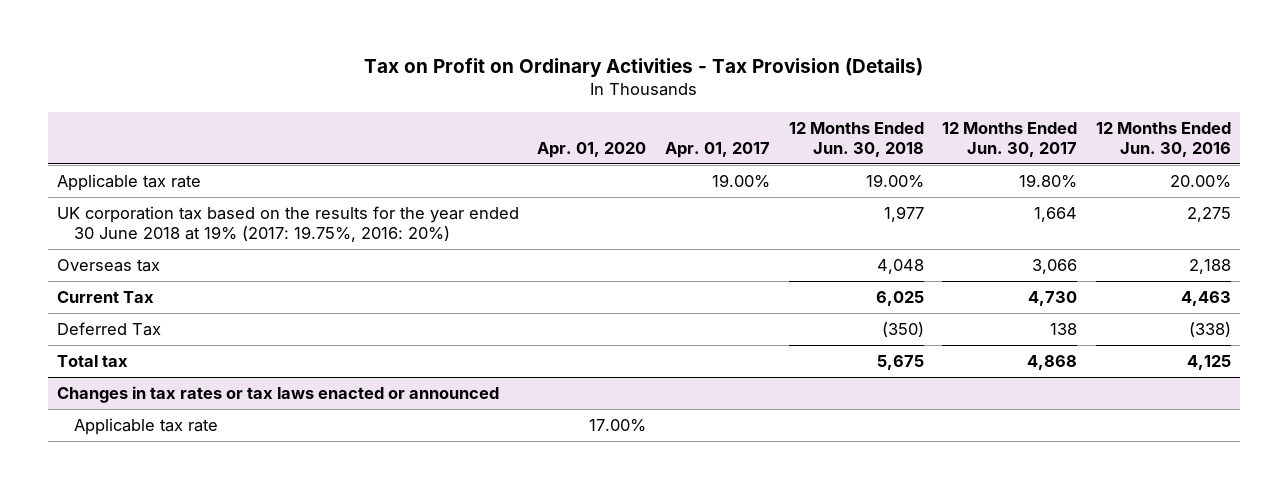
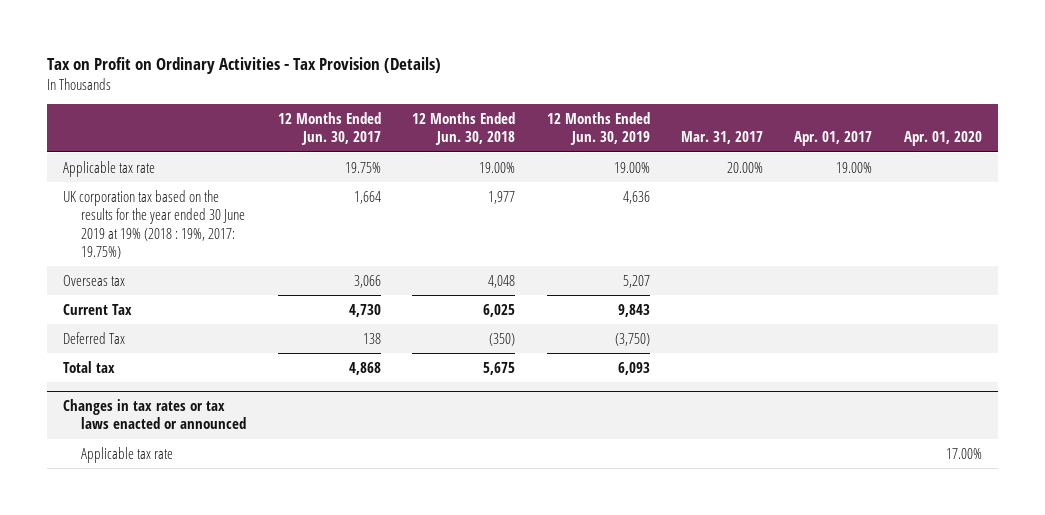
[1095,121,1231,158] 12 Months Ended Jun. 30, 2016 -> none
none -> [546,111,650,146] 12 Months Ended Jun. 30, 2019
none -> [681,131,764,145] Mar. 31, 2017
[1019,173,1078,188] 19.80% -> [344,161,381,173] 19.75%
[56,205,519,243] UK corporation tax based on the results for the year ended 30 June 2018 at 19% (2017: 19.75%, 2016: 20%) -> [63,189,246,260] UK corporation tax based on the results for the year ended 30 June 2019 at 19% (2018 : 19%, 2017: 19.75%)

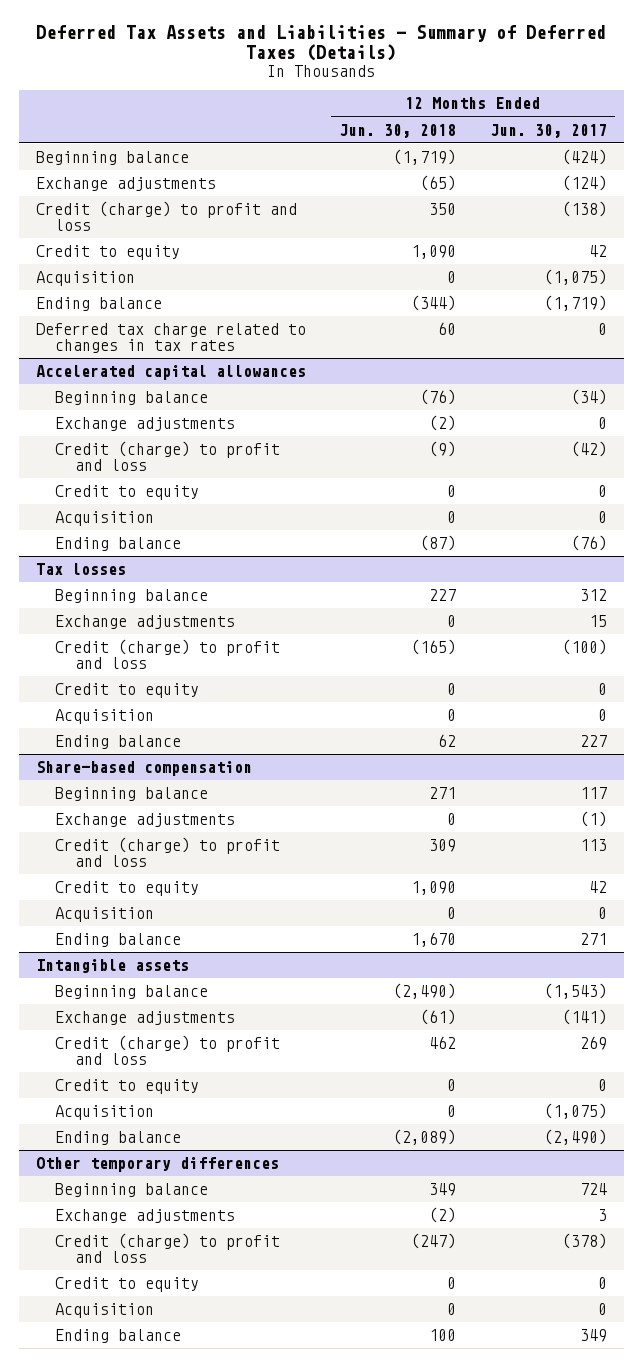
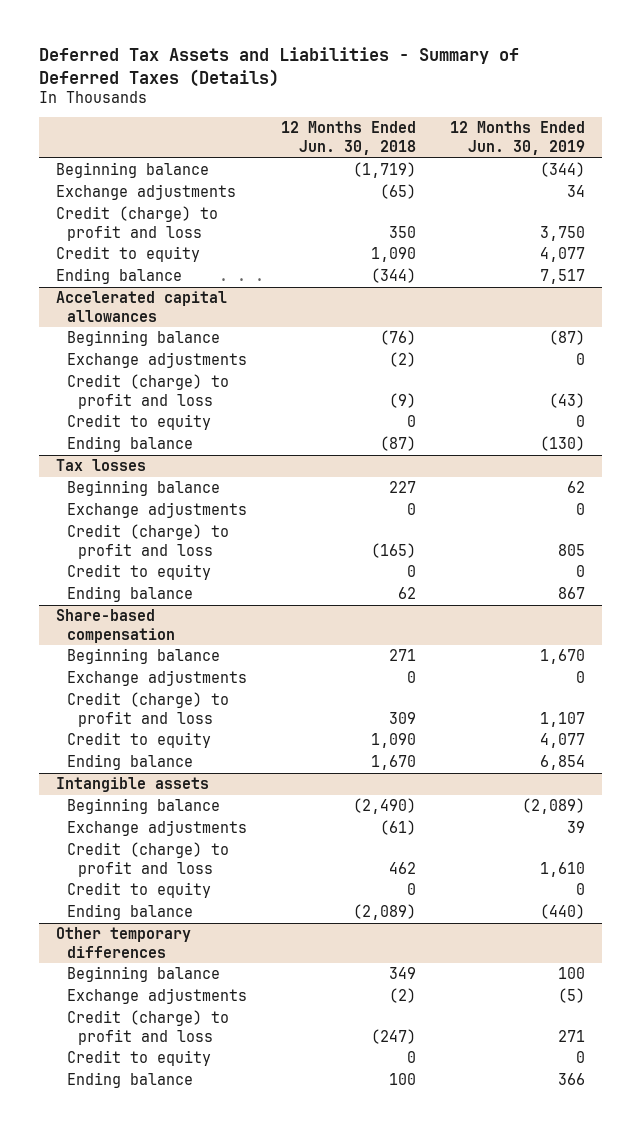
[489,123,607,138] Jun. 30, 2017 -> none
none -> [450,121,586,155] 12 Months Ended Jun. 30, 2019
[35,271,135,287] Acquisition -> none
[35,323,306,354] Deferred tax charge related to changes in tax rates -> none
[55,511,155,527] Acquisition -> none
[55,709,155,725] Acquisition -> none
[55,907,155,923] Acquisition -> none
[55,1105,155,1121] Acquisition -> none
[55,1303,155,1319] Acquisition -> none

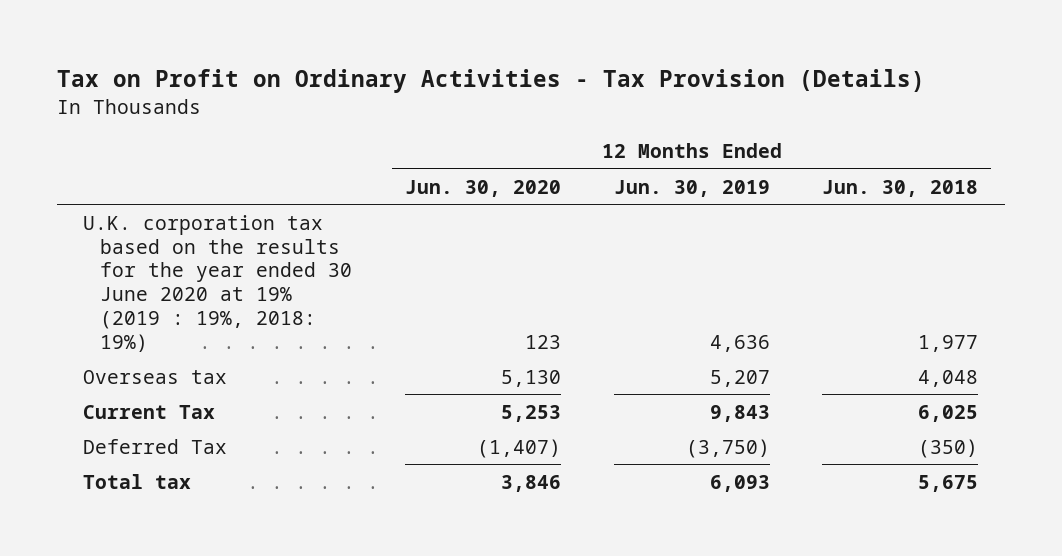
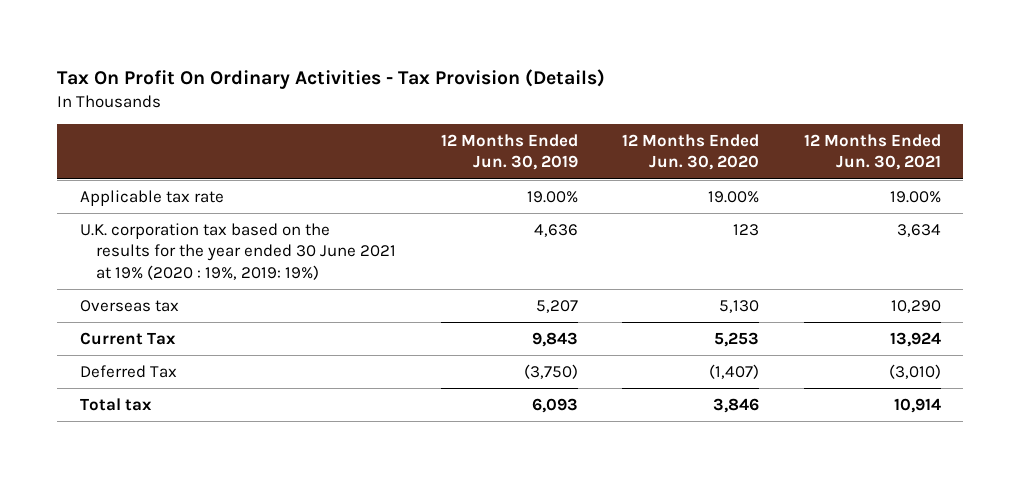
[57,69,926,94] Tax on Profit on Ordinary Activities - Tax Provision (Details) -> [57,68,606,89] Tax On Profit On Ordinary Activities - Tax Provision (Details)
[822,179,979,197] Jun. 30, 2018 -> none
none -> [804,133,942,171] 12 Months Ended Jun. 30, 2021
none -> [79,190,224,207] Applicable tax rate
[83,214,353,352] U.K. corporation tax based on the results for the year ended 30 June 2020 at 19% (2019 : 19%, 2018: 19%) -> [79,223,397,280] U.K. corporation tax based on the results for the year ended 30 June 2021 at 19% (2020 : 19%, 2019: 19%)

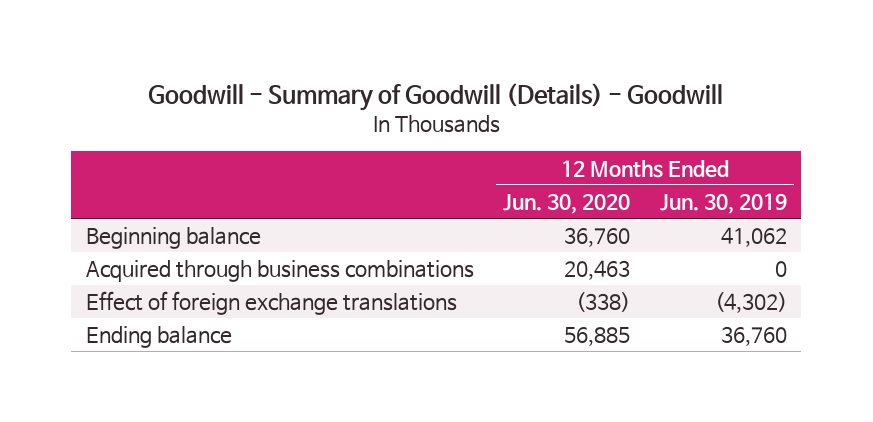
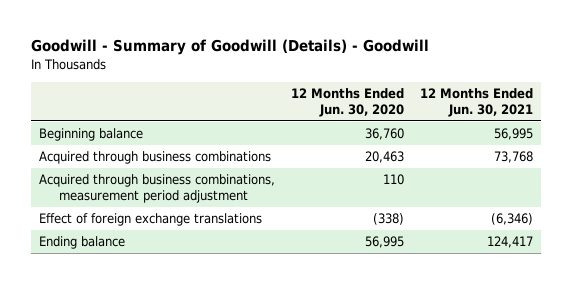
[659,192,787,214] Jun. 30, 2019 -> none
none -> [420,87,534,118] 12 Months Ended Jun. 30, 2021
none -> [39,174,276,204] Acquired through business combinations, measurement period adjustment
[564,327,631,347] 56,885 -> [365,236,405,249] 56,995

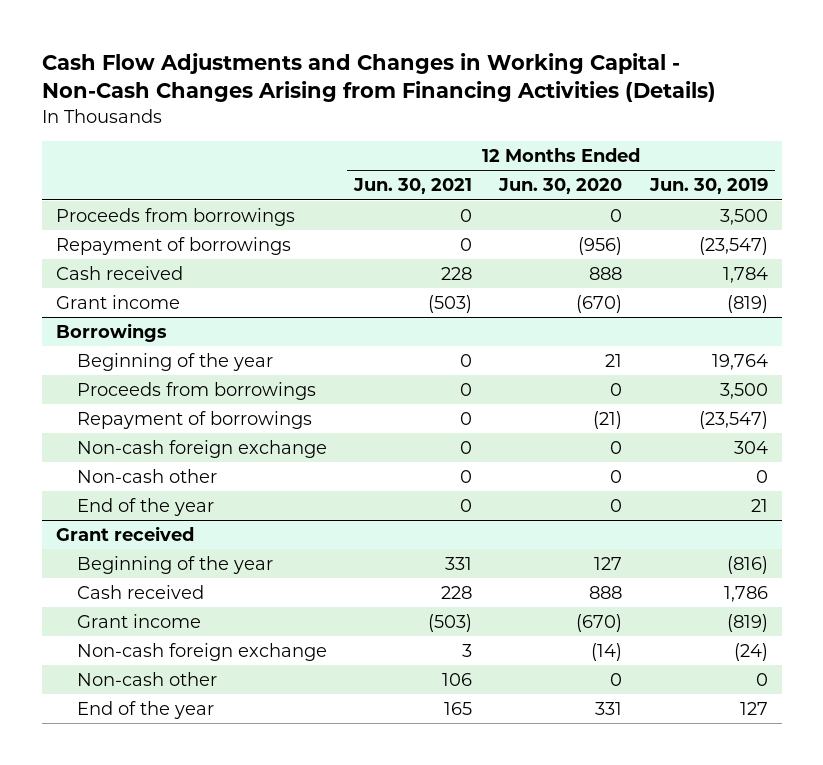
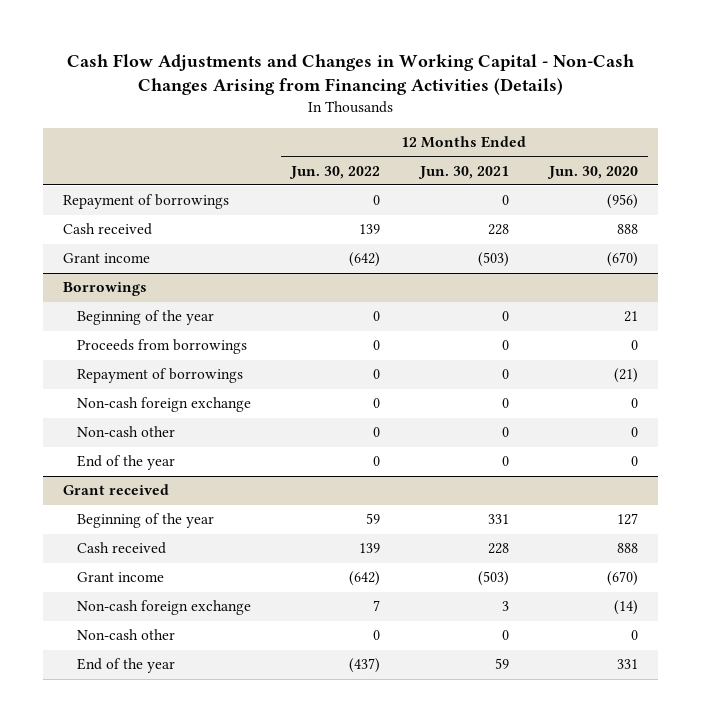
[648,178,768,195] Jun. 30, 2019 -> none
none -> [288,165,380,179] Jun. 30, 2022
[55,207,295,226] Proceeds from borrowings -> none
[442,672,473,686] 106 -> [501,630,509,641] 0
[444,701,473,715] 165 -> [494,658,509,670] 59

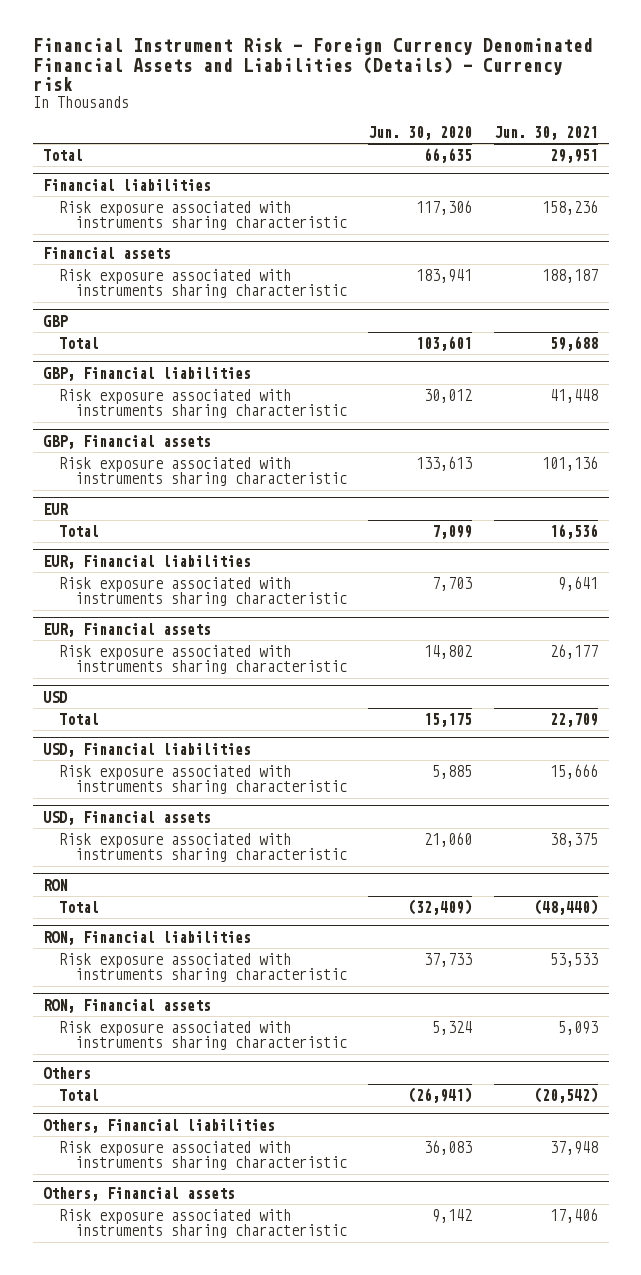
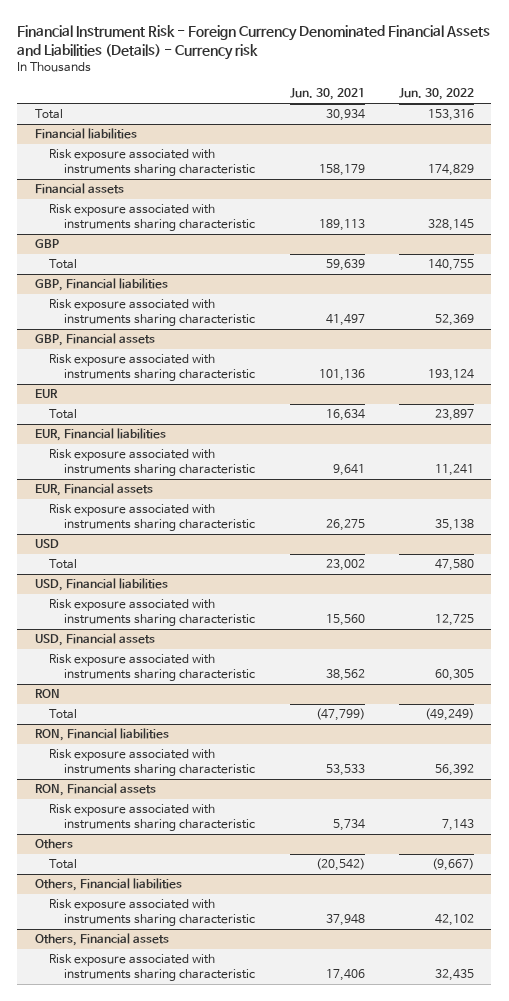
[368,125,473,140] Jun. 30, 2020 -> none
none -> [399,88,475,101] Jun. 30, 2022
[549,148,598,163] 29,951 -> [325,109,365,122] 30,934
[541,199,598,215] 158,236 -> [318,164,365,177] 158,179
[541,268,598,283] 188,187 -> [318,219,365,232] 189,113
[549,335,598,351] 59,688 -> [325,259,365,272] 59,639
[549,388,598,403] 41,448 -> [325,314,365,327] 41,497
[549,523,598,539] 16,536 -> [325,409,365,422] 16,634
[549,643,598,659] 26,177 -> [325,519,365,532] 26,275
[549,712,598,727] 22,709 -> [325,559,365,572] 23,002
[549,763,598,779] 15,666 -> [325,614,365,627] 15,560
[549,832,598,847] 38,375 -> [325,669,365,682] 38,562
[533,898,598,915] (48,440) -> [315,708,365,722] (47,799)
[557,1020,598,1035] 5,093 -> [332,819,365,832] 5,734

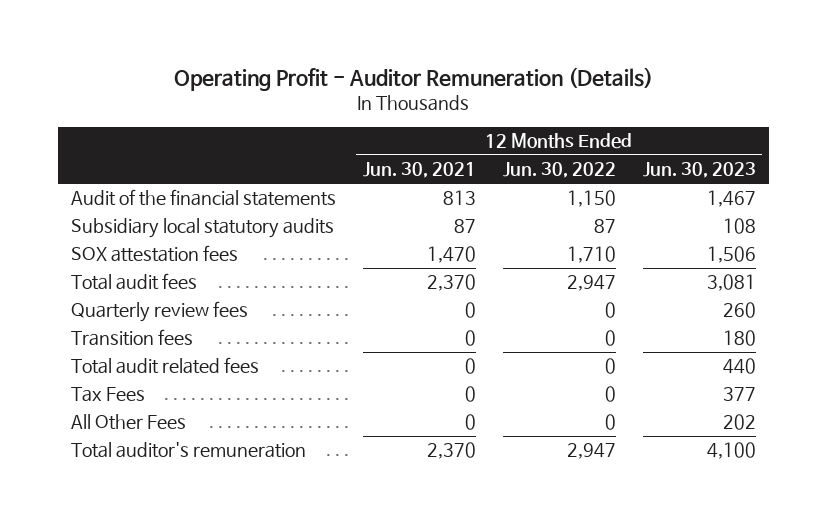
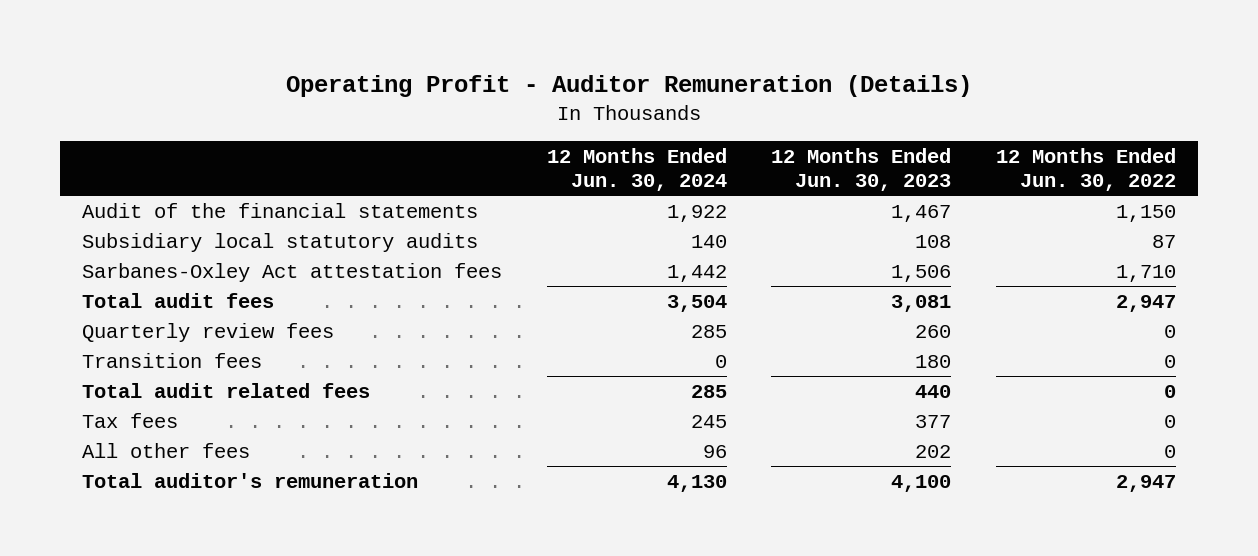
[362,162,476,179] Jun. 30, 2021 -> none
none -> [546,147,727,192] 12 Months Ended Jun. 30, 2024
[70,245,238,263] SOX attestation fees -> [82,262,503,282] Sarbanes-Oxley Act attestation fees
[70,387,145,403] Tax Fees -> [82,412,179,428] Tax fees
[70,414,186,431] All Other Fees -> [82,442,251,458] All other fees

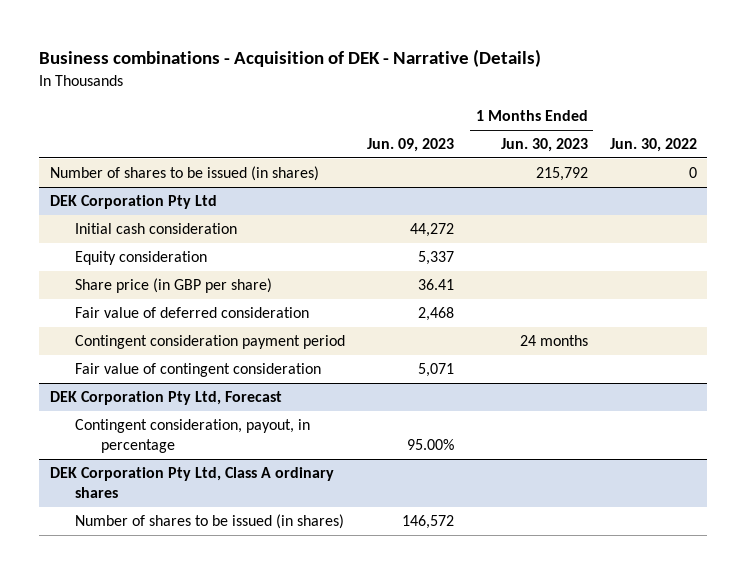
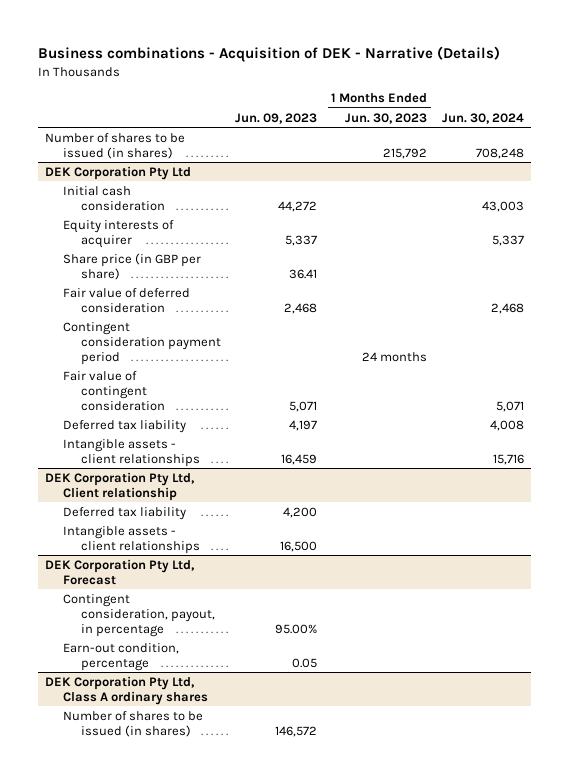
[609,138,697,153] Jun. 30, 2022 -> none
none -> [441,112,524,124] Jun. 30, 2024
[75,251,208,266] Equity consideration -> [63,219,175,248] Equity interests of acquirer
none -> [63,419,187,433] Deferred tax liability
none -> [63,438,200,467] Intangible assets - client relationships
none -> [45,471,195,501] DEK Corporation Pty Ltd, Client relationship
none -> [63,506,187,520] Deferred tax liability
none -> [63,525,200,554] Intangible assets - client relationships
none -> [63,642,180,671] Earn-out condition, percentage

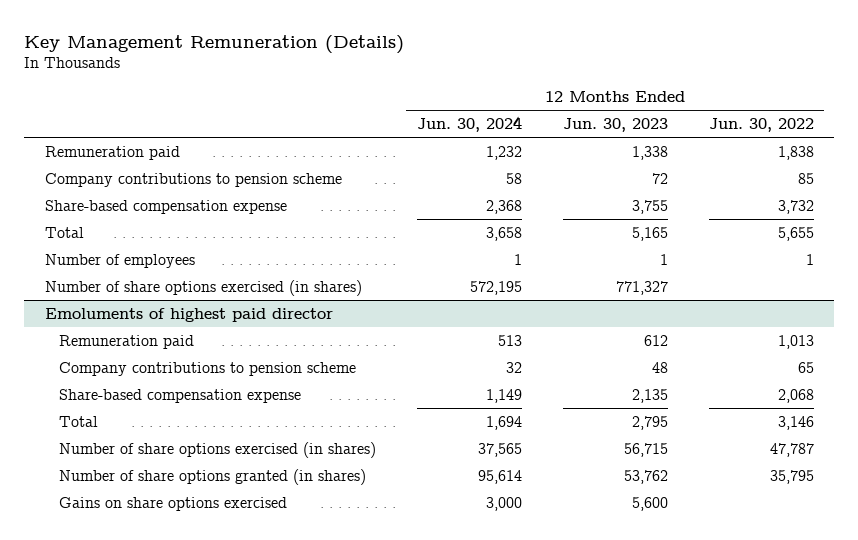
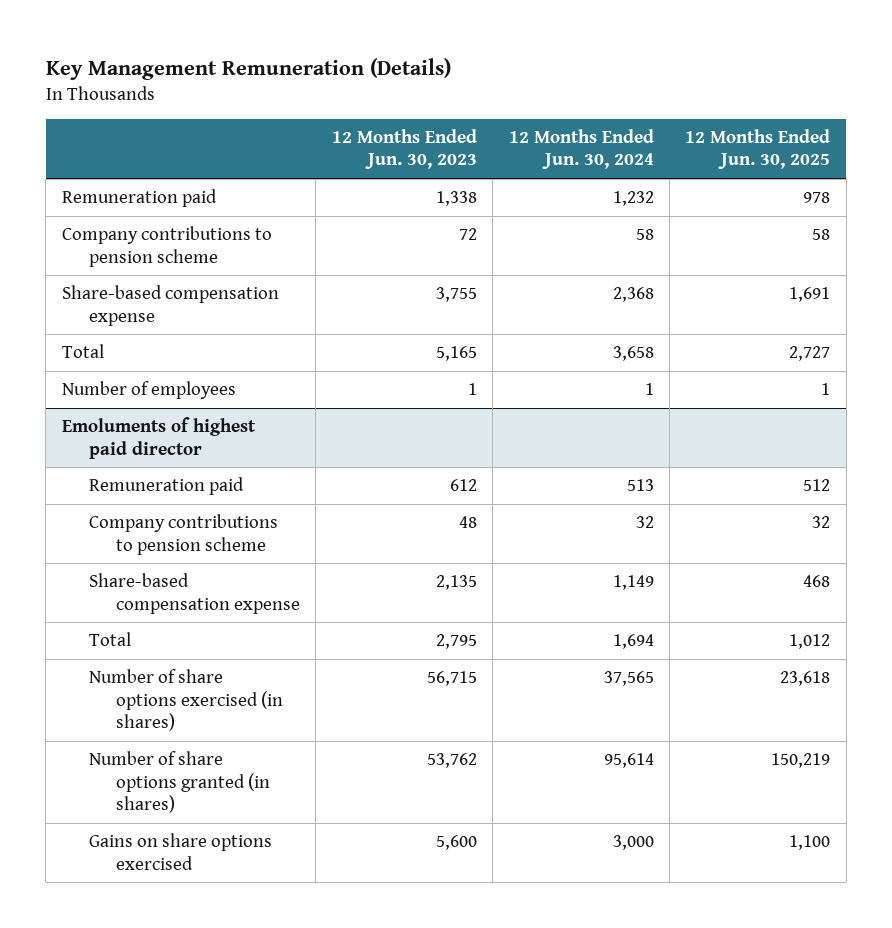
[708,118,814,133] Jun. 30, 2022 -> none
none -> [685,129,831,170] 12 Months Ended Jun. 30, 2025
[44,279,362,296] Number of share options exercised (in shares) -> none

